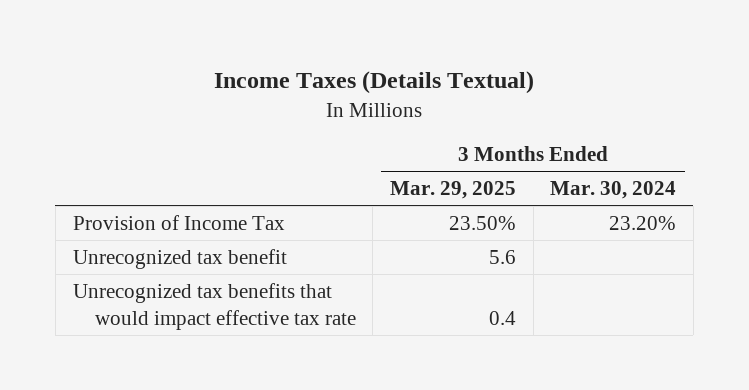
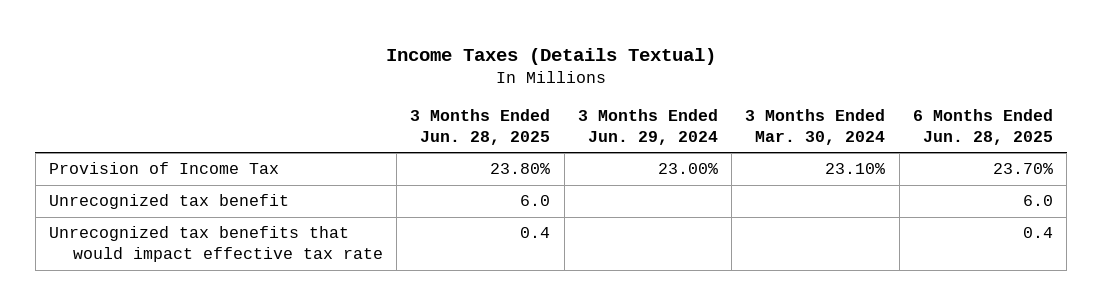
[390,181,517,200] Mar. 29, 2025 -> none
none -> [410,108,551,145] 3 Months Ended Jun. 28, 2025
none -> [577,108,718,145] 3 Months Ended Jun. 29, 2024
none -> [913,108,1054,145] 6 Months Ended Jun. 28, 2025
[609,215,677,230] 23.20% -> [825,163,886,175] 23.10%

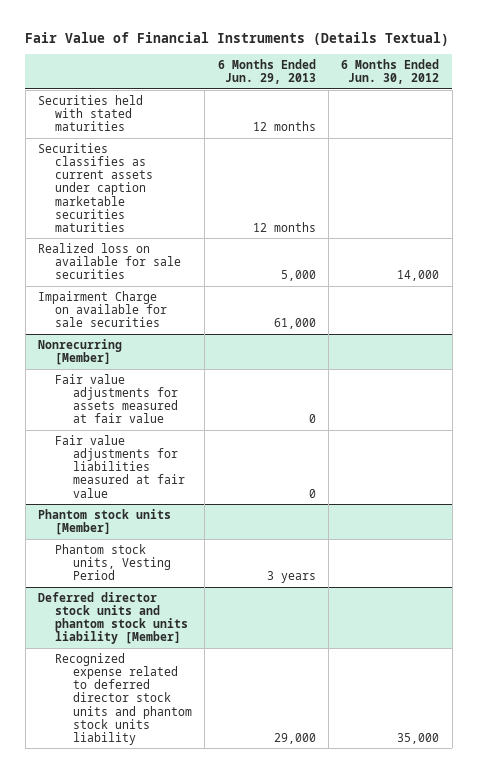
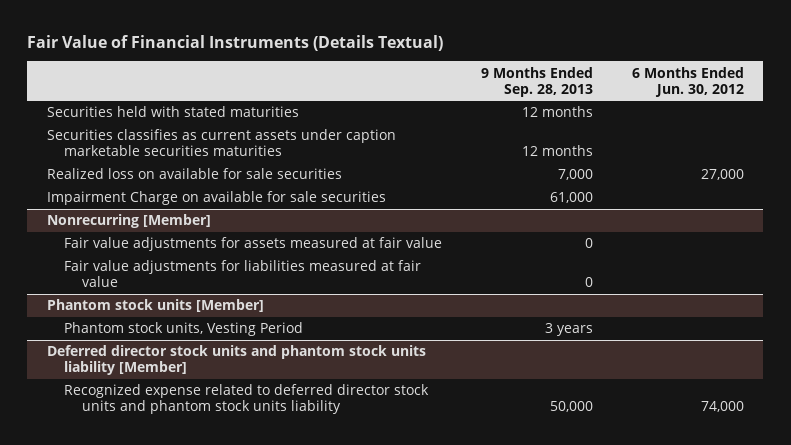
[217,59,316,85] 6 Months Ended Jun. 29, 2013 -> none
none -> [480,66,593,97] 9 Months Ended Sep. 28, 2013
[397,270,440,282] 14,000 -> [700,169,744,181] 27,000
[397,732,440,744] 35,000 -> [700,401,744,413] 74,000

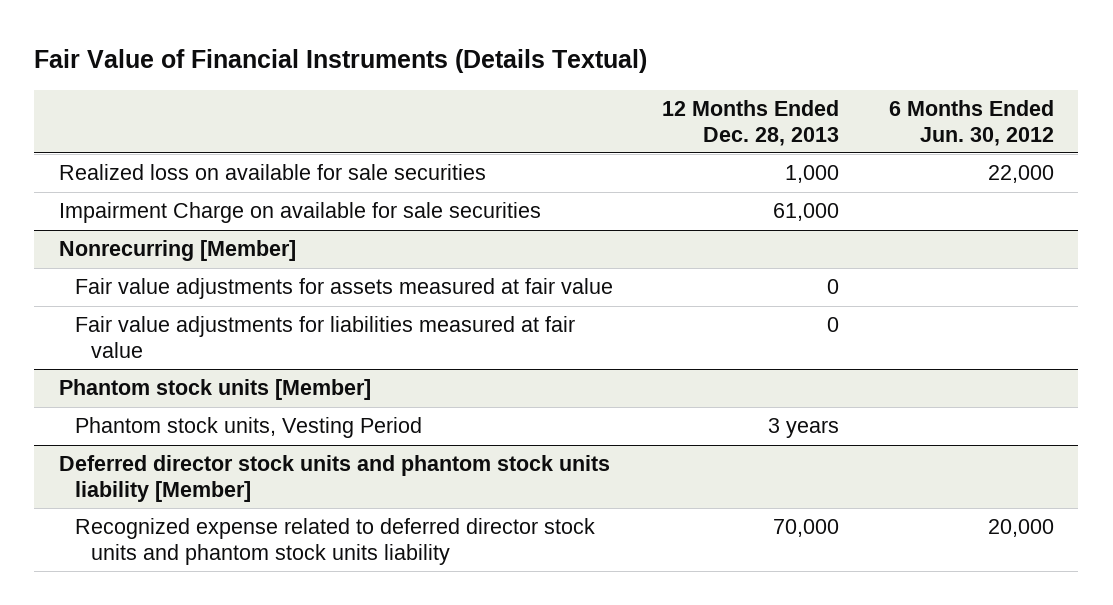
[480,66,593,97] 9 Months Ended Sep. 28, 2013 -> none
none -> [662,100,840,146] 12 Months Ended Dec. 28, 2013
[46,106,299,118] Securities held with stated maturities -> none
[46,129,396,157] Securities classifies as current assets under caption marketable securities maturities -> none
[700,169,744,181] 27,000 -> [987,165,1054,184] 22,000
[700,401,744,413] 74,000 -> [987,519,1054,538] 20,000

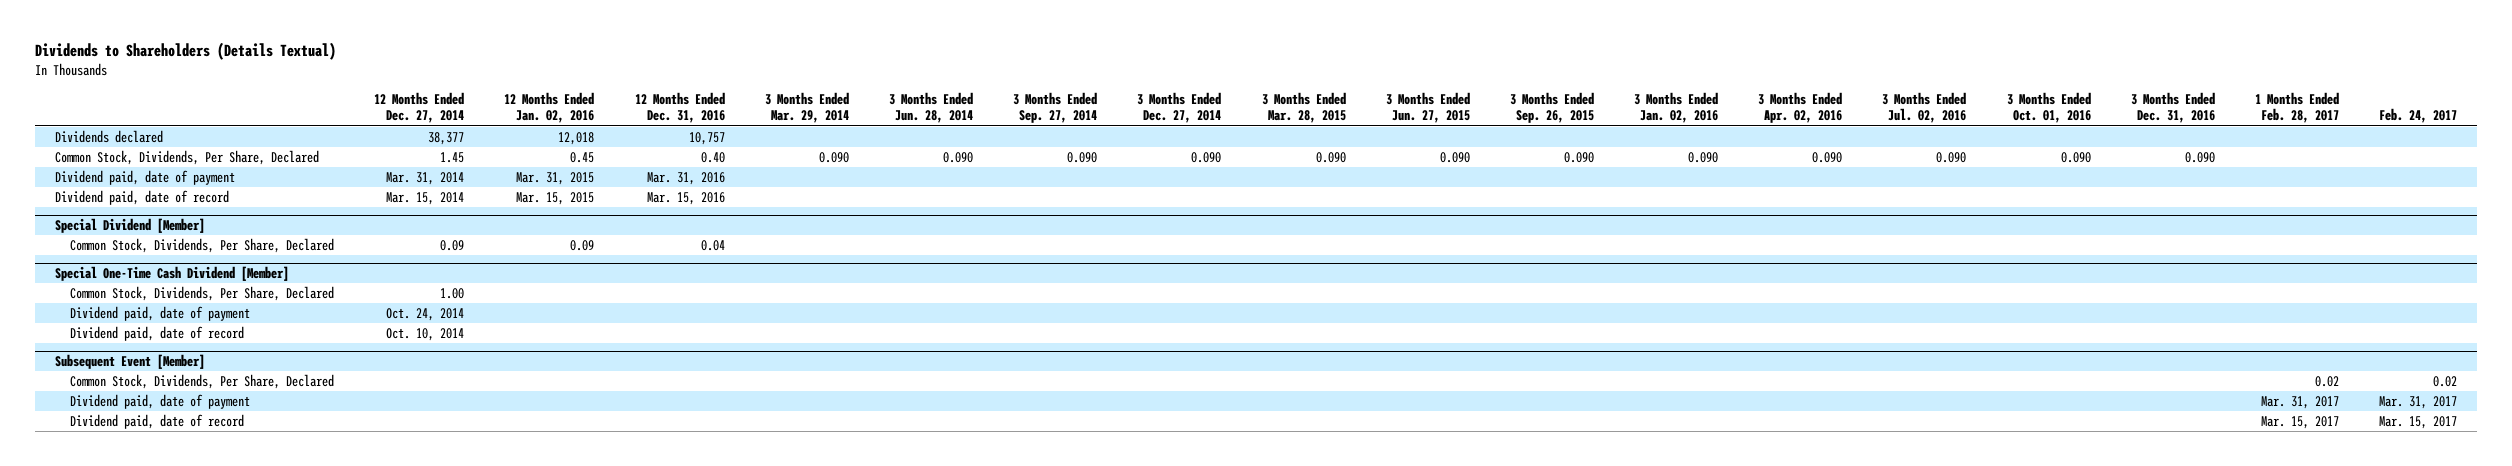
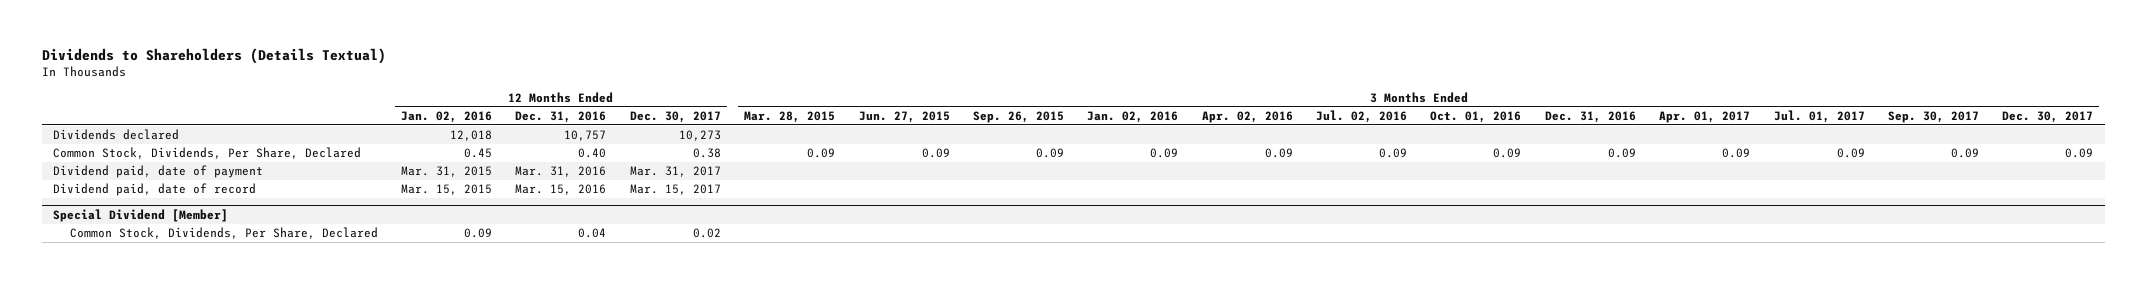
[374,92,465,124] 12 Months Ended Dec. 27, 2014 -> none
[764,92,849,124] 3 Months Ended Mar. 29, 2014 -> none
[888,92,973,124] 3 Months Ended Jun. 28, 2014 -> none
[1013,92,1098,124] 3 Months Ended Sep. 27, 2014 -> none
[1137,92,1222,124] 3 Months Ended Dec. 27, 2014 -> none
[2254,92,2339,124] 1 Months Ended Feb. 28, 2017 -> none
[2379,108,2458,124] Feb. 24, 2017 -> none
none -> [629,110,721,123] Dec. 30, 2017
none -> [1659,110,1751,123] Apr. 01, 2017
none -> [1773,109,1865,123] Jul. 01, 2017
none -> [1887,110,1979,123] Sep. 30, 2017
none -> [2002,110,2094,123] Dec. 30, 2017
[1315,152,1346,164] 0.090 -> [807,148,836,159] 0.09
[1439,152,1470,164] 0.090 -> [921,148,950,159] 0.09
[1563,152,1594,164] 0.090 -> [1035,148,1064,159] 0.09
[1688,152,1719,164] 0.090 -> [1150,148,1179,159] 0.09
[1812,152,1843,164] 0.090 -> [1264,148,1293,159] 0.09
[1936,152,1967,164] 0.090 -> [1379,148,1408,159] 0.09
[2060,152,2091,164] 0.090 -> [1493,148,1522,159] 0.09
[2184,152,2215,164] 0.090 -> [1607,148,1636,159] 0.09
[54,266,289,282] Special One-Time Cash Dividend [Member] -> none
[70,286,335,302] Common Stock, Dividends, Per Share, Declared -> none
[70,306,251,322] Dividend paid, date of payment -> none
[70,326,245,342] Dividend paid, date of record -> none
[54,354,205,370] Subsequent Event [Member] -> none
[70,374,335,390] Common Stock, Dividends, Per Share, Declared -> none
[70,394,251,410] Dividend paid, date of payment -> none
[70,414,245,430] Dividend paid, date of record -> none

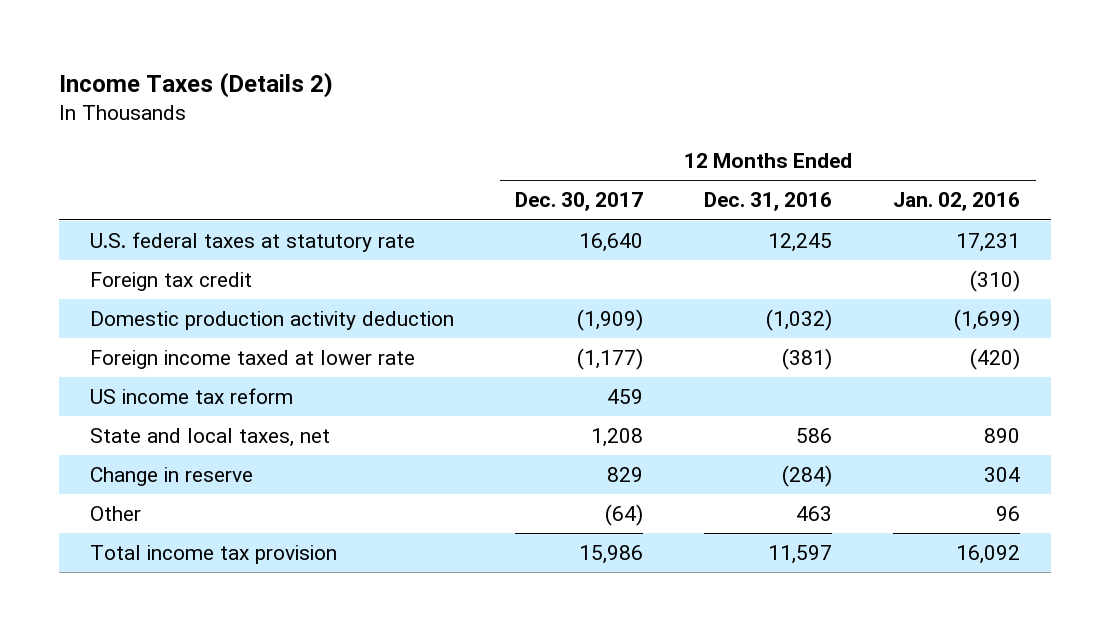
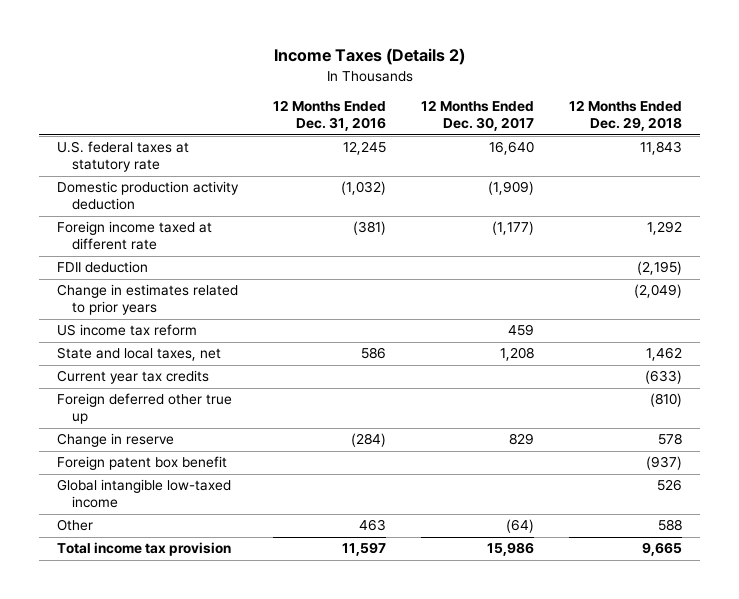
[893,192,1021,212] Jan. 02, 2016 -> none
none -> [569,100,683,132] 12 Months Ended Dec. 29, 2018
[89,272,252,292] Foreign tax credit -> none
[89,350,415,370] Foreign income taxed at lower rate -> [56,221,212,251] Foreign income taxed at different rate
none -> [56,261,148,274] FDII deduction
none -> [56,284,238,316] Change in estimates related to prior years
none -> [56,370,209,385] Current year tax credits
none -> [56,393,232,425] Foreign deferred other true up
none -> [56,456,227,471] Foreign patent box benefit
none -> [56,479,231,509] Global intangible low-taxed income

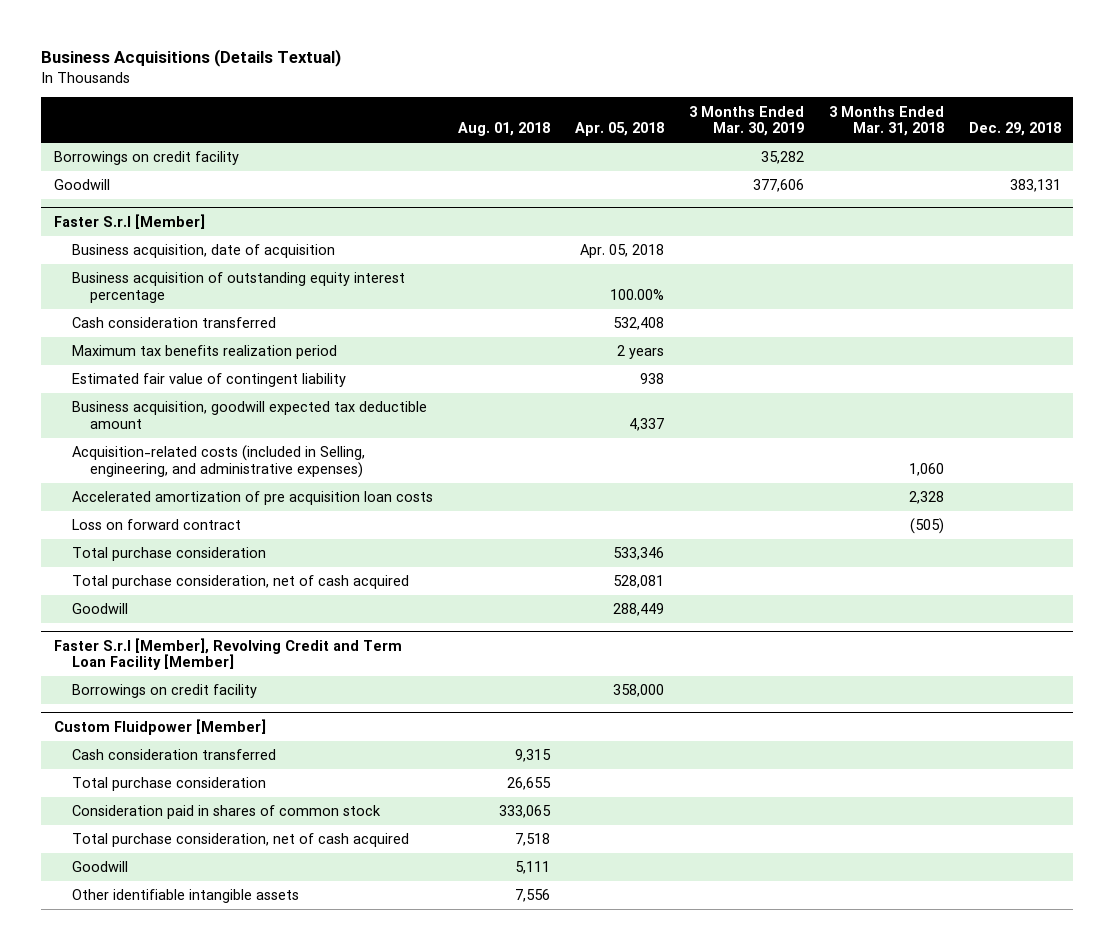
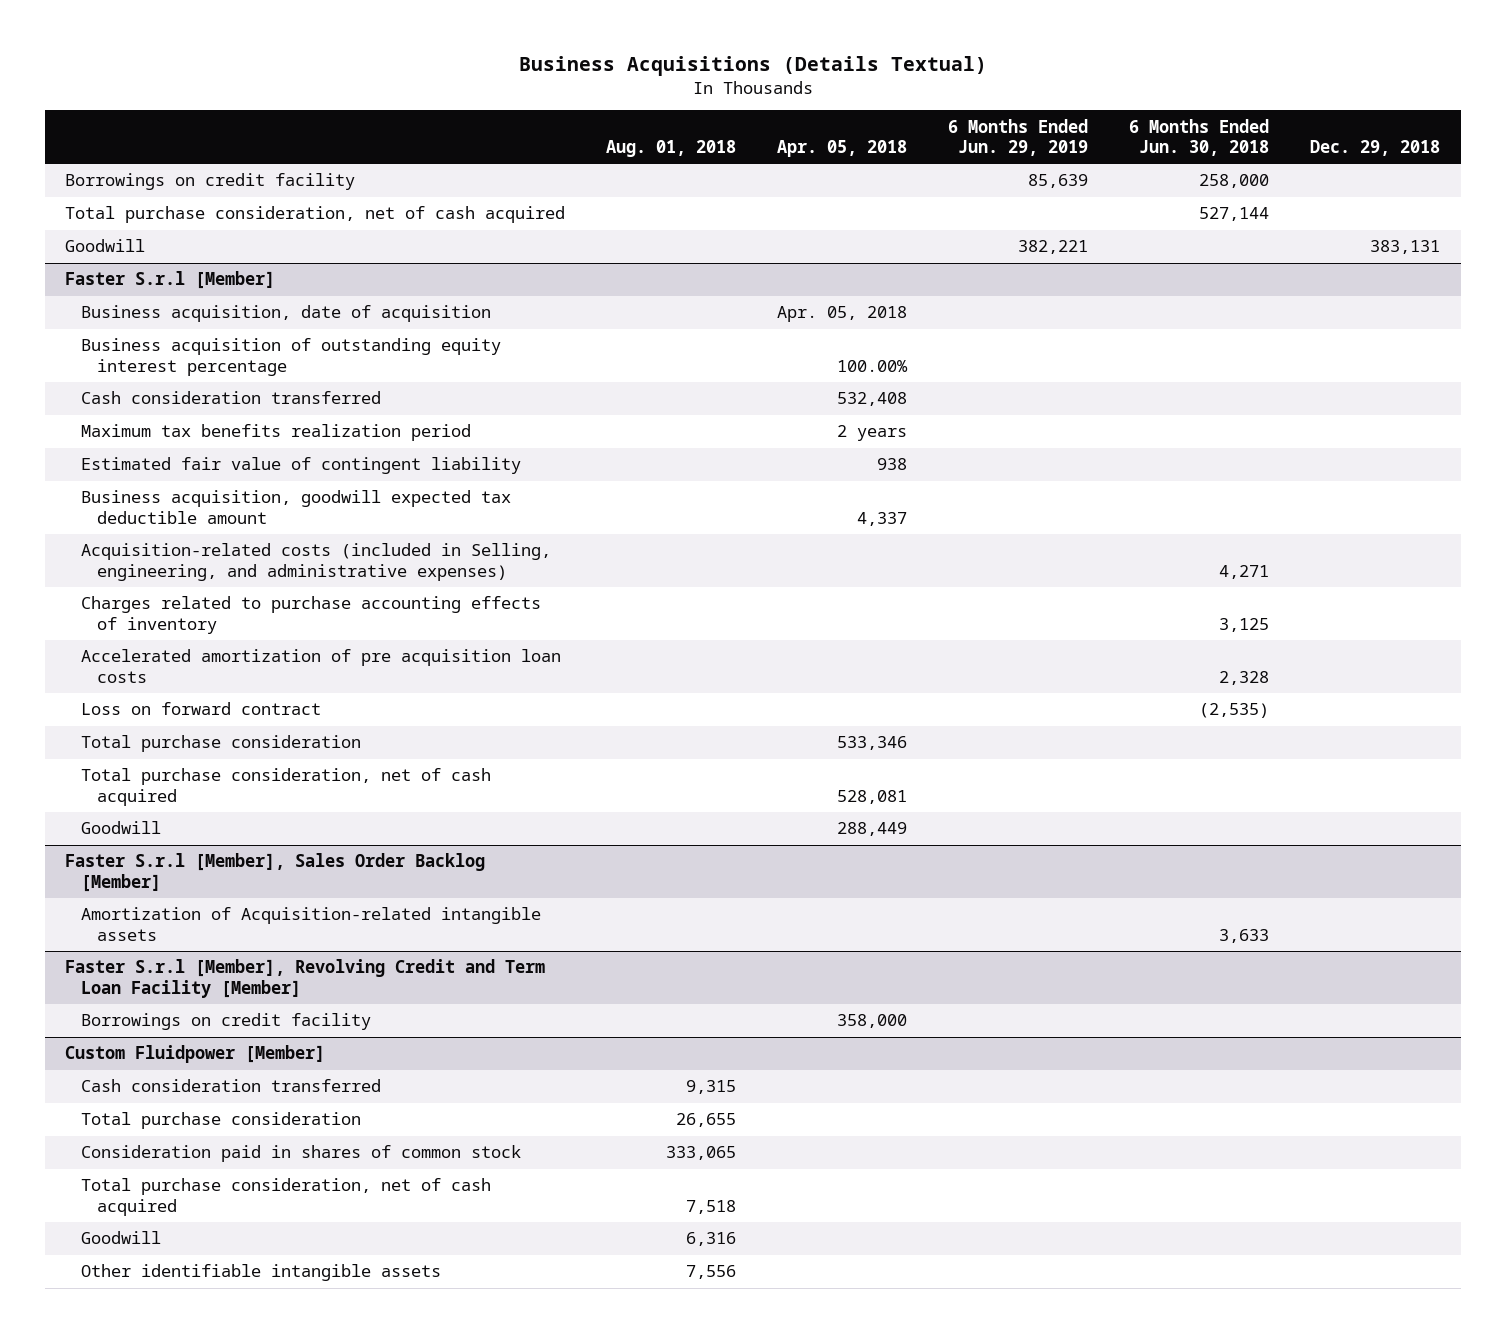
[688,105,804,137] 3 Months Ended Mar. 30, 2019 -> none
[828,105,944,137] 3 Months Ended Mar. 31, 2018 -> none
none -> [948,118,1089,157] 6 Months Ended Jun. 29, 2019
none -> [1129,118,1270,157] 6 Months Ended Jun. 30, 2018
none -> [65,206,566,224] Total purchase consideration, net of cash acquired
none -> [81,596,542,634] Charges related to purchase accounting effects of inventory
none -> [65,853,486,892] Faster S.r.l [Member], Sales Order Backlog [Member]
none -> [81,907,542,941] Amortization of Acquisition-related intangible assets
[514,861,550,875] 5,111 -> [686,1232,737,1247] 6,316

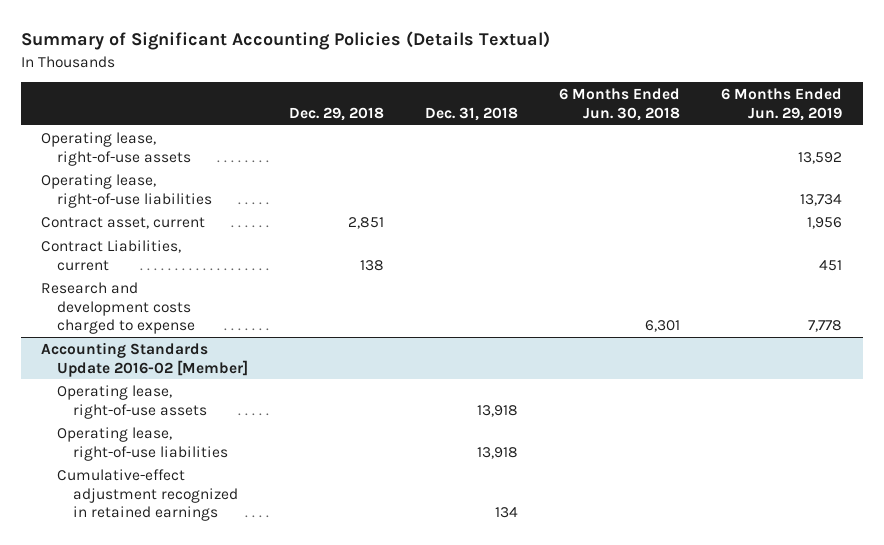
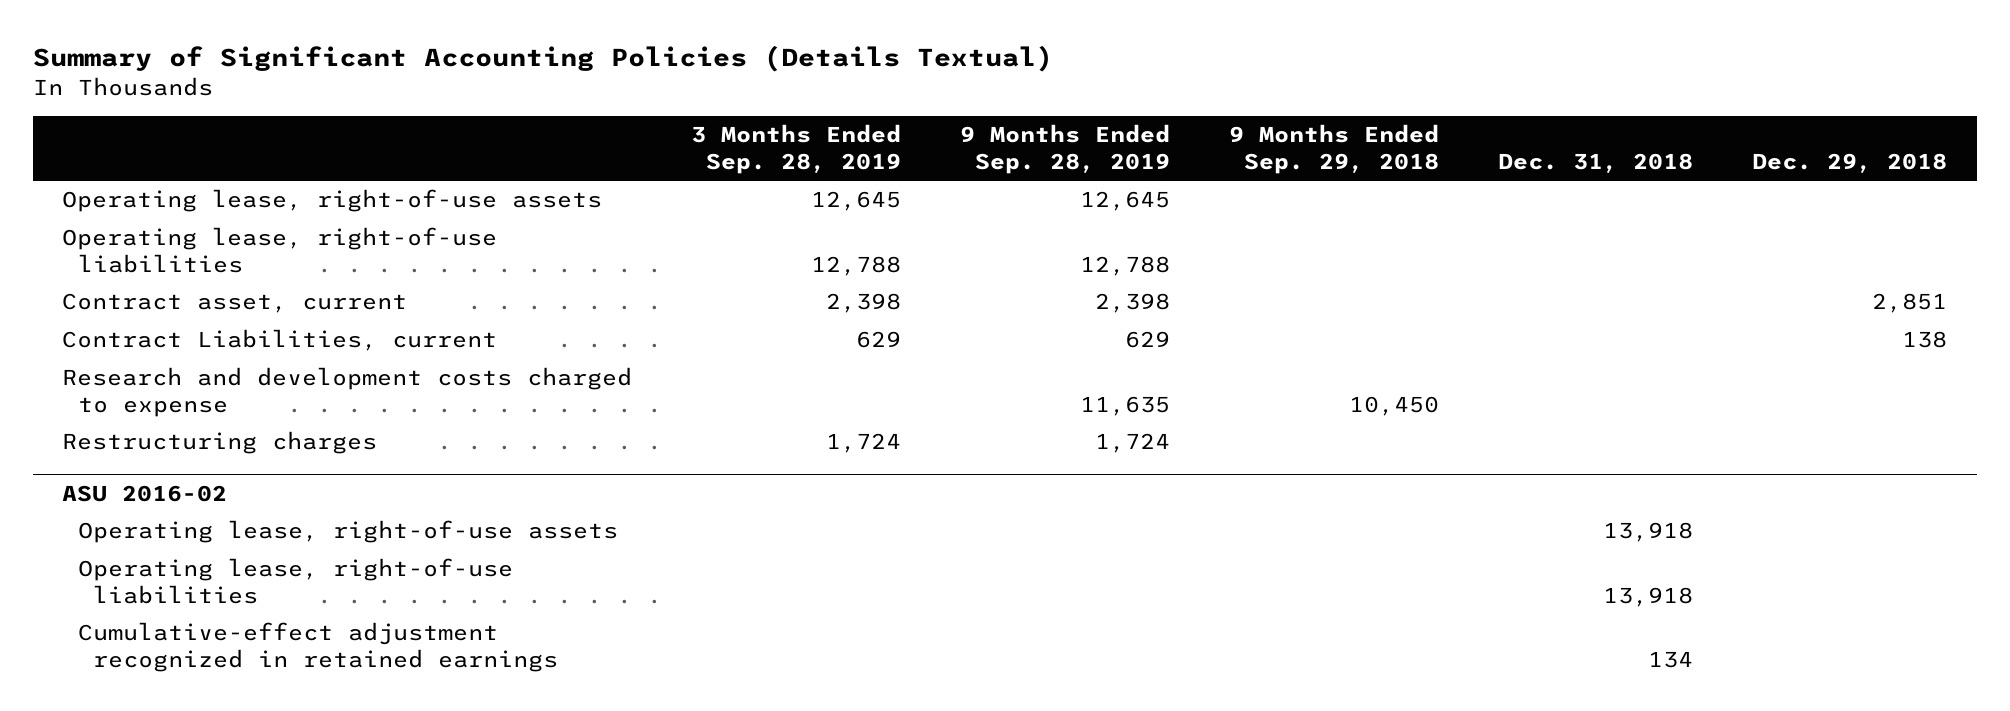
[559,88,681,121] 6 Months Ended Jun. 30, 2018 -> none
[721,88,843,121] 6 Months Ended Jun. 29, 2019 -> none
none -> [691,124,902,174] 3 Months Ended Sep. 28, 2019
none -> [960,124,1171,174] 9 Months Ended Sep. 28, 2019
none -> [1229,124,1440,174] 9 Months Ended Sep. 29, 2018
none -> [62,431,378,455] Restructuring charges
[41,341,249,377] Accounting Standards Update 2016-02 [Member] -> [62,484,228,502] ASU 2016-02

